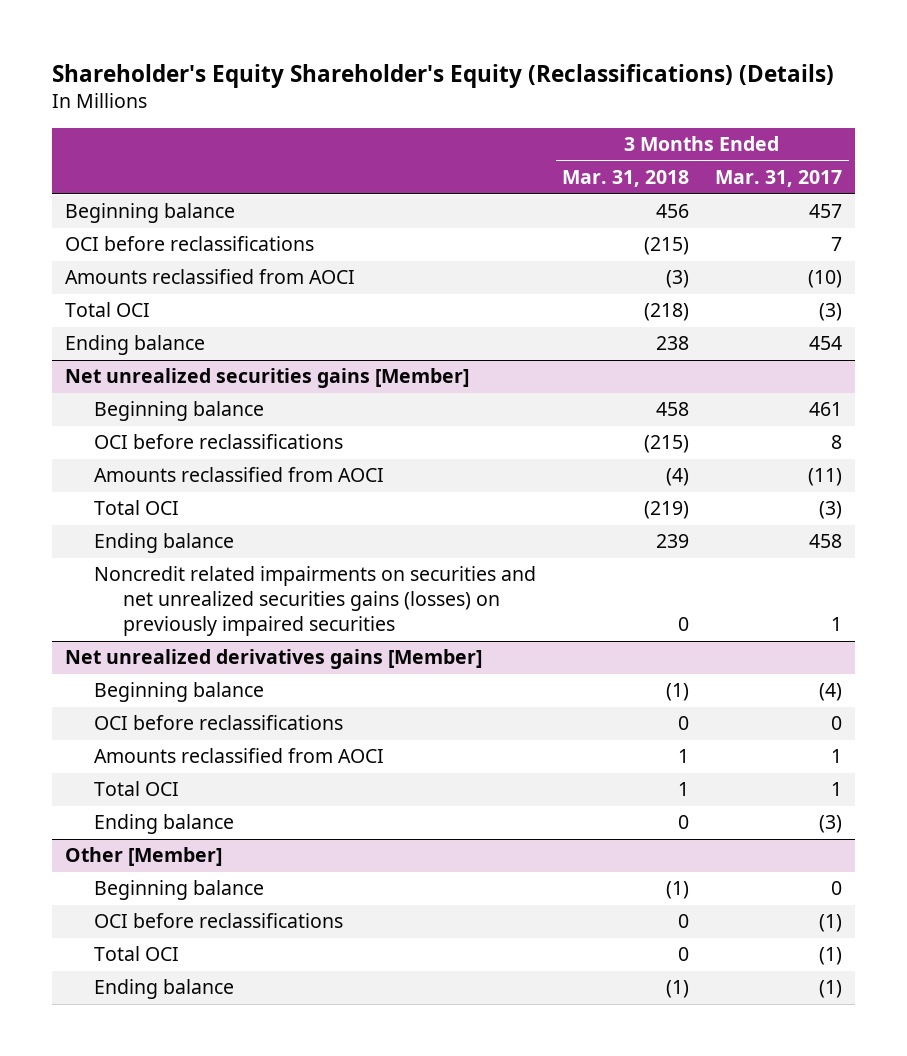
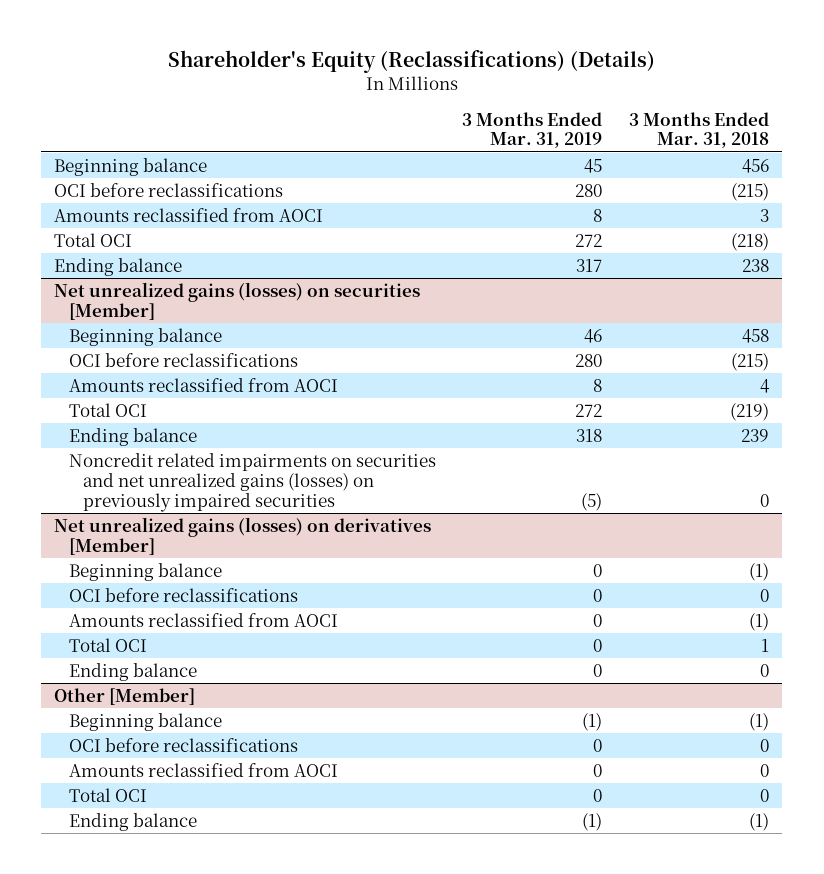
[52,64,835,89] Shareholder's Equity Shareholder's Equity (Reclassifications) (Details) -> [167,50,655,74] Shareholder's Equity (Reclassifications) (Details)
[715,170,843,188] Mar. 31, 2017 -> none
none -> [462,111,603,149] 3 Months Ended Mar. 31, 2019
[666,270,690,289] (3) -> [760,208,770,222] 3
[65,368,470,389] Net unrealized securities gains [Member] -> [54,281,421,320] Net unrealized gains (losses) on securities [Member]
[666,468,690,487] (4) -> [760,378,771,393] 4
[93,566,536,637] Noncredit related impairments on securities and net unrealized securities gains (losses) on previously impaired securities -> [68,452,436,512] Noncredit related impairments on securities and net unrealized gains (losses) on previously impaired securities
[65,649,483,670] Net unrealized derivatives gains [Member] -> [54,516,432,555] Net unrealized gains (losses) on derivatives [Member]
[678,749,690,764] 1 -> [749,612,770,631] (1)
none -> [68,762,338,777] Amounts reclassified from AOCI

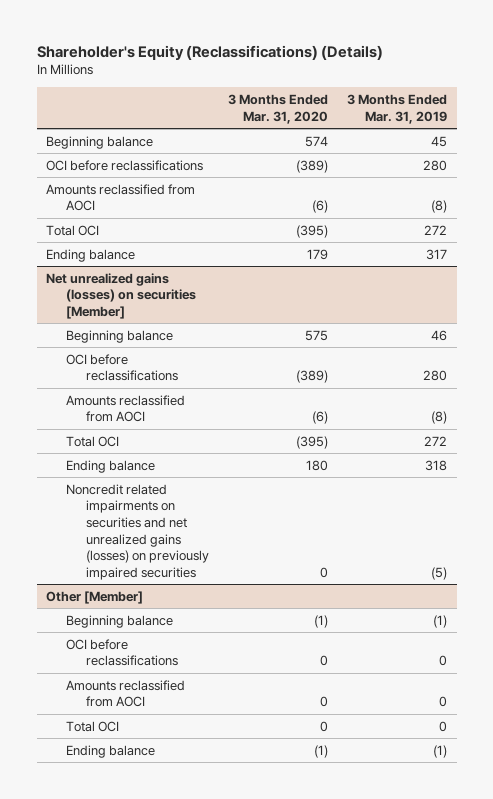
[629,111,770,149] 3 Months Ended Mar. 31, 2018 -> none
none -> [228,93,329,124] 3 Months Ended Mar. 31, 2020
[593,208,603,222] 8 -> [431,200,448,214] (8)
[593,378,603,392] 8 -> [431,411,448,425] (8)
[54,516,432,555] Net unrealized gains (losses) on derivatives [Member] -> none
[68,562,222,581] Beginning balance -> none
[68,587,298,602] OCI before reclassifications -> none
[68,612,338,627] Amounts reclassified from AOCI -> none
[68,637,147,652] Total OCI -> none
[68,662,197,681] Ending balance -> none

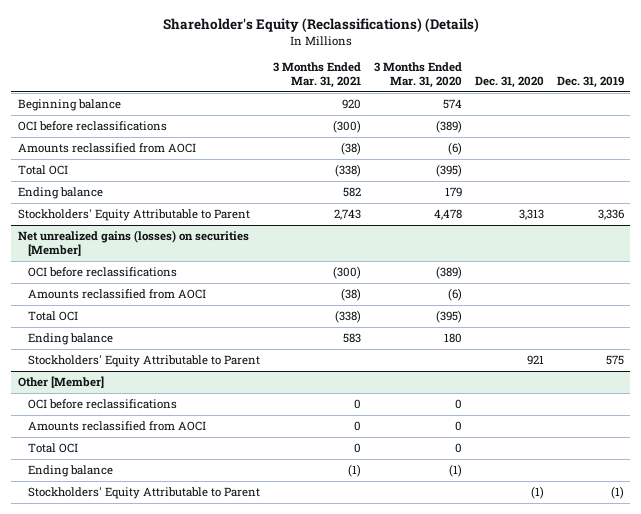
[347,93,448,124] 3 Months Ended Mar. 31, 2019 -> none
none -> [273,62,362,89] 3 Months Ended Mar. 31, 2021
none -> [475,76,545,89] Dec. 31, 2020
none -> [556,76,624,89] Dec. 31, 2019
none -> [17,208,250,221] Stockholders' Equity Attributable to Parent
[66,329,174,343] Beginning balance -> none
[66,483,210,580] Noncredit related impairments on securities and net unrealized gains (losses) on previously impaired securities -> none
none -> [28,354,261,367] Stockholders' Equity Attributable to Parent
[66,614,174,628] Beginning balance -> none
none -> [28,486,261,499] Stockholders' Equity Attributable to Parent

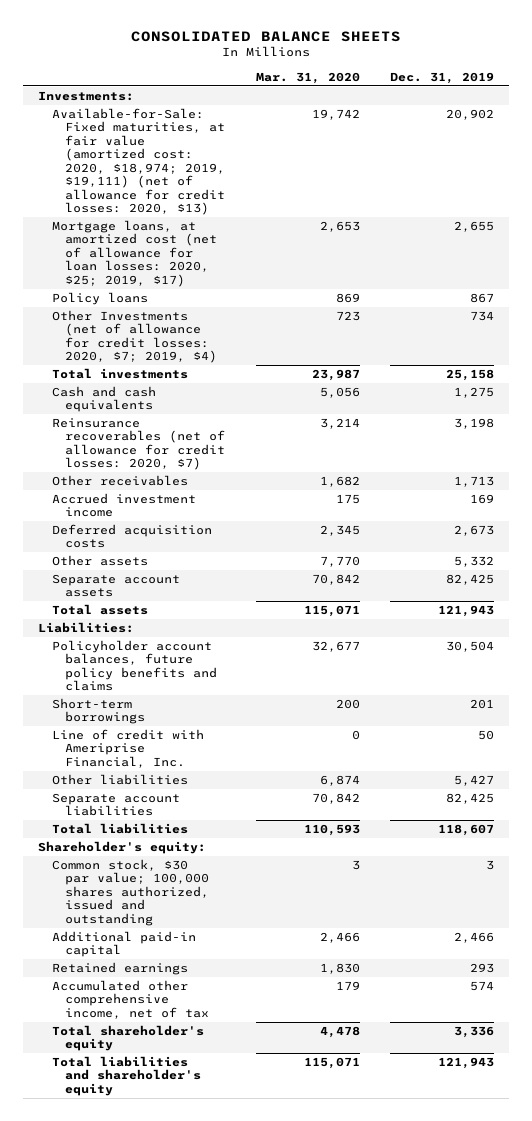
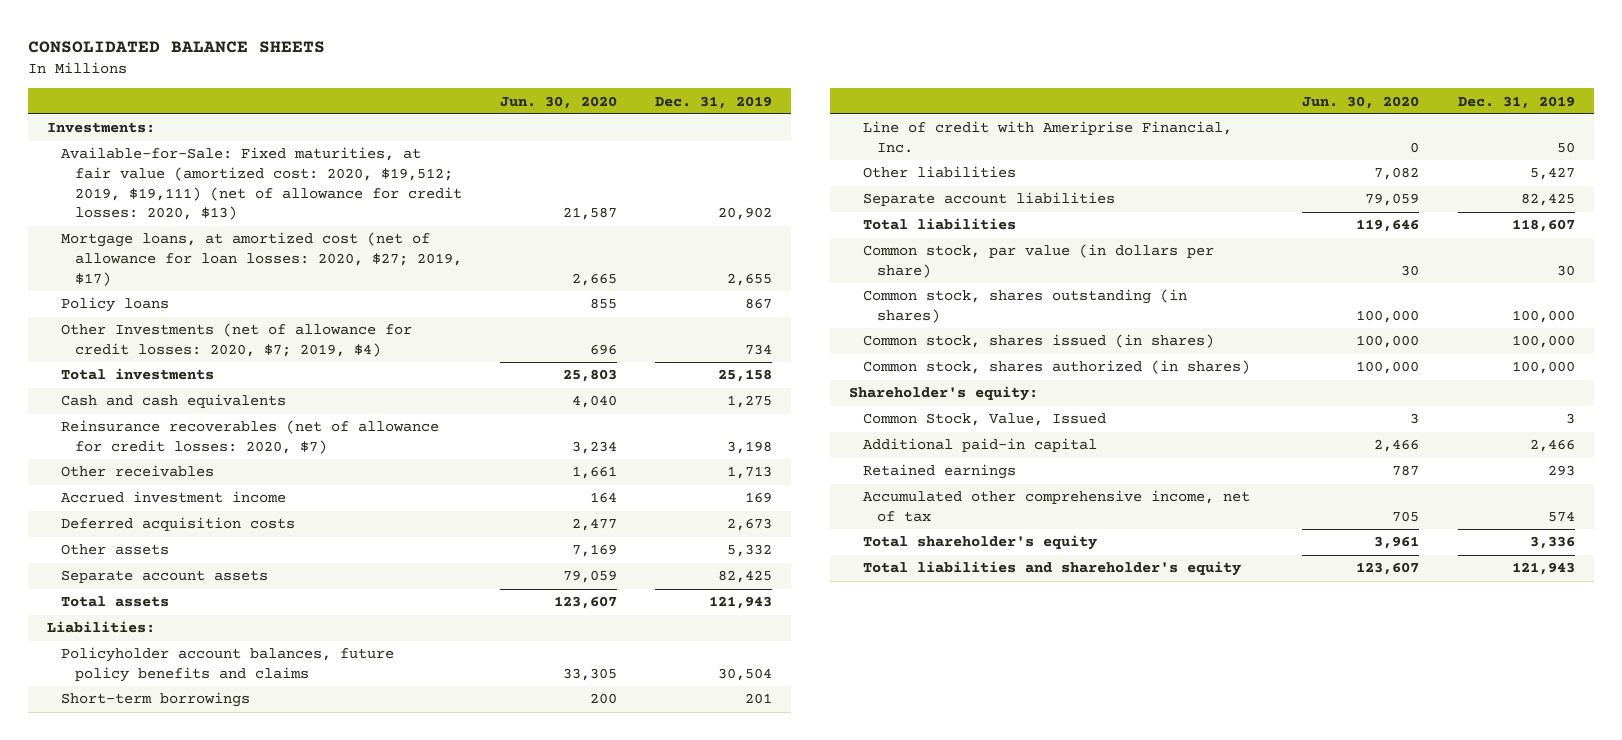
[255,71,360,84] Mar. 31, 2020 -> none
none -> [499,95,617,109] Jun. 30, 2020
[51,107,226,216] Available-for-Sale: Fixed maturities, at fair value (amortized cost: 2020, $18,974; 2019, $19,111) (net of allowance for credit losses: 2020, $13) -> [60,147,462,221] Available-for-Sale: Fixed maturities, at fair value (amortized cost: 2020, $19,512; 2019, $19,111) (net of allowance for credit losses: 2020, $13)
[51,219,218,287] Mortgage loans, at amortized cost (net of allowance for loan losses: 2020, $25; 2019, $17) -> [60,232,462,286] Mortgage loans, at amortized cost (net of allowance for loan losses: 2020, $27; 2019, $17)
none -> [863,244,1215,278] Common stock, par value (in dollars per share)
none -> [863,289,1188,323] Common stock, shares outstanding (in shares)
none -> [863,334,1215,349] Common stock, shares issued (in shares)
none -> [863,360,1251,375] Common stock, shares authorized (in shares)
[51,858,210,926] Common stock, $30 par value; 100,000 shares authorized, issued and outstanding -> [863,413,1107,427] Common Stock, Value, Issued

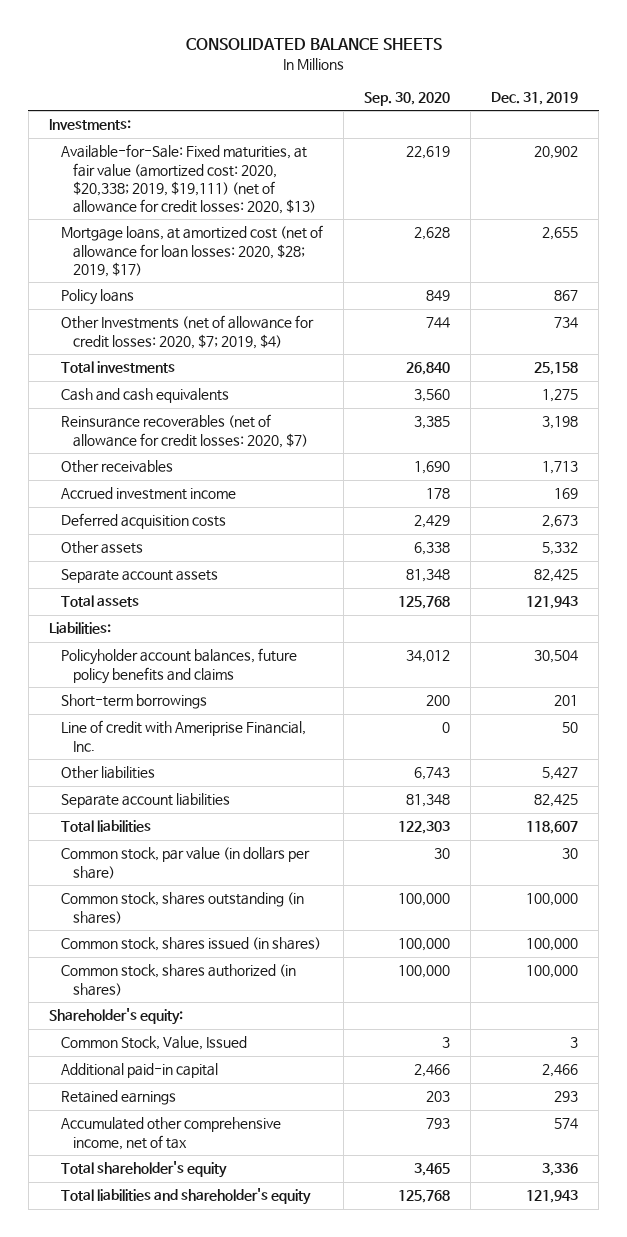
[499,95,617,109] Jun. 30, 2020 -> none
none -> [364,91,451,106] Sep. 30, 2020
[60,147,462,221] Available-for-Sale: Fixed maturities, at fair value (amortized cost: 2020, $19,512; 2019, $19,111) (net of allowance for credit losses: 2020, $13) -> [61,144,317,214] Available-for-Sale: Fixed maturities, at fair value (amortized cost: 2020, $20,338; 2019, $19,111) (net of allowance for credit losses: 2020, $13)
[60,232,462,286] Mortgage loans, at amortized cost (net of allowance for loan losses: 2020, $27; 2019, $17) -> [61,225,324,277] Mortgage loans, at amortized cost (net of allowance for loan losses: 2020, $28; 2019, $17)

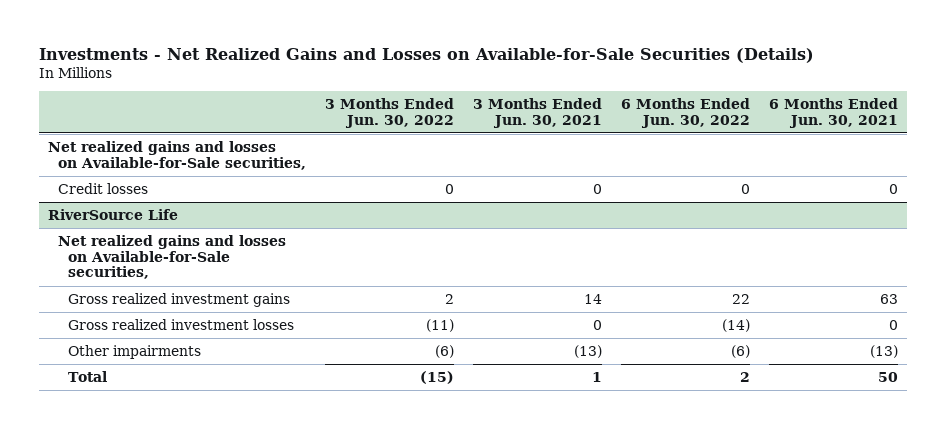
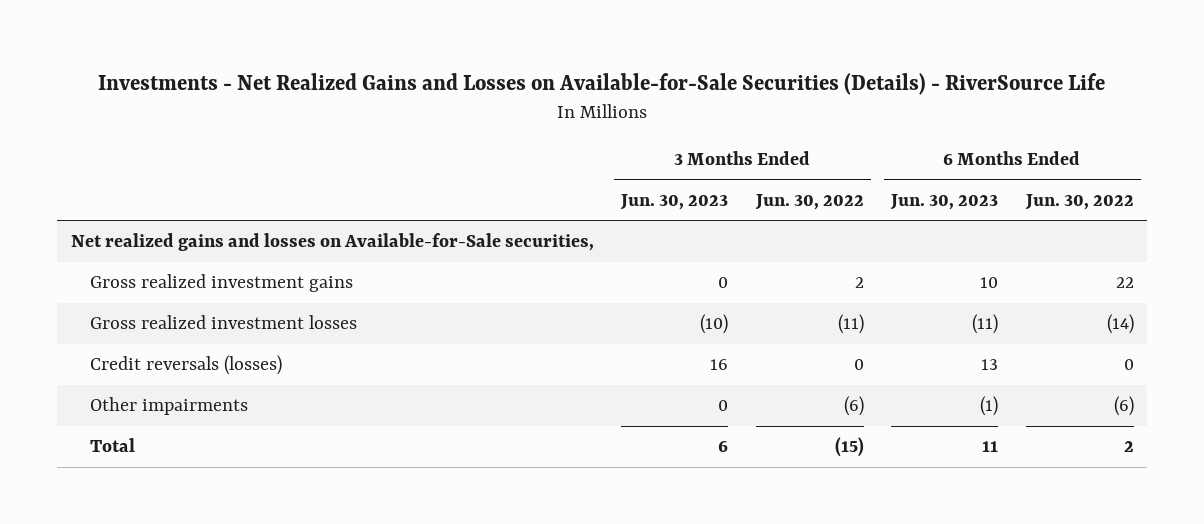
[39,47,815,63] Investments - Net Realized Gains and Losses on Available-for-Sale Securities (Details) -> [98,72,1106,95] Investments - Net Realized Gains and Losses on Available-for-Sale Securities (Details) - RiverSource Life
[472,98,602,128] 3 Months Ended Jun. 30, 2021 -> none
[768,98,898,128] 6 Months Ended Jun. 30, 2021 -> none
none -> [620,194,729,211] Jun. 30, 2023
none -> [890,194,999,211] Jun. 30, 2023
[58,182,149,194] Credit losses -> none
[48,208,179,220] RiverSource Life -> none
[58,234,287,280] Net realized gains and losses on Available-for-Sale securities, -> none
none -> [89,355,282,376] Credit reversals (losses)

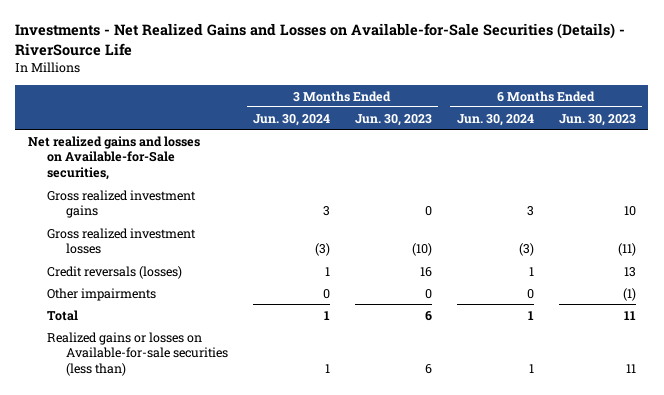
[754,194,864,211] Jun. 30, 2022 -> none
[1024,194,1134,211] Jun. 30, 2022 -> none
none -> [252,113,330,126] Jun. 30, 2024
none -> [456,113,534,126] Jun. 30, 2024
none -> [46,331,228,377] Realized gains or losses on Available-for-sale securities (less than)

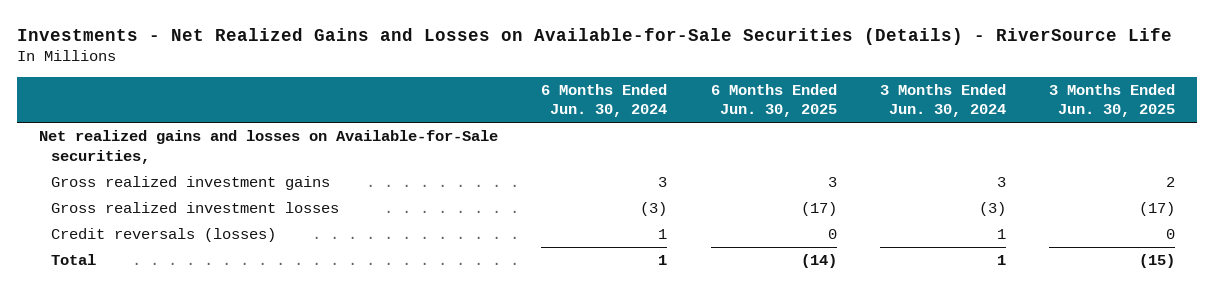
[354,113,432,126] Jun. 30, 2023 -> none
[558,113,636,126] Jun. 30, 2023 -> none
none -> [710,83,837,118] 6 Months Ended Jun. 30, 2025
none -> [1049,83,1176,118] 3 Months Ended Jun. 30, 2025
[46,287,156,301] Other impairments -> none
[46,331,228,377] Realized gains or losses on Available-for-sale securities (less than) -> none

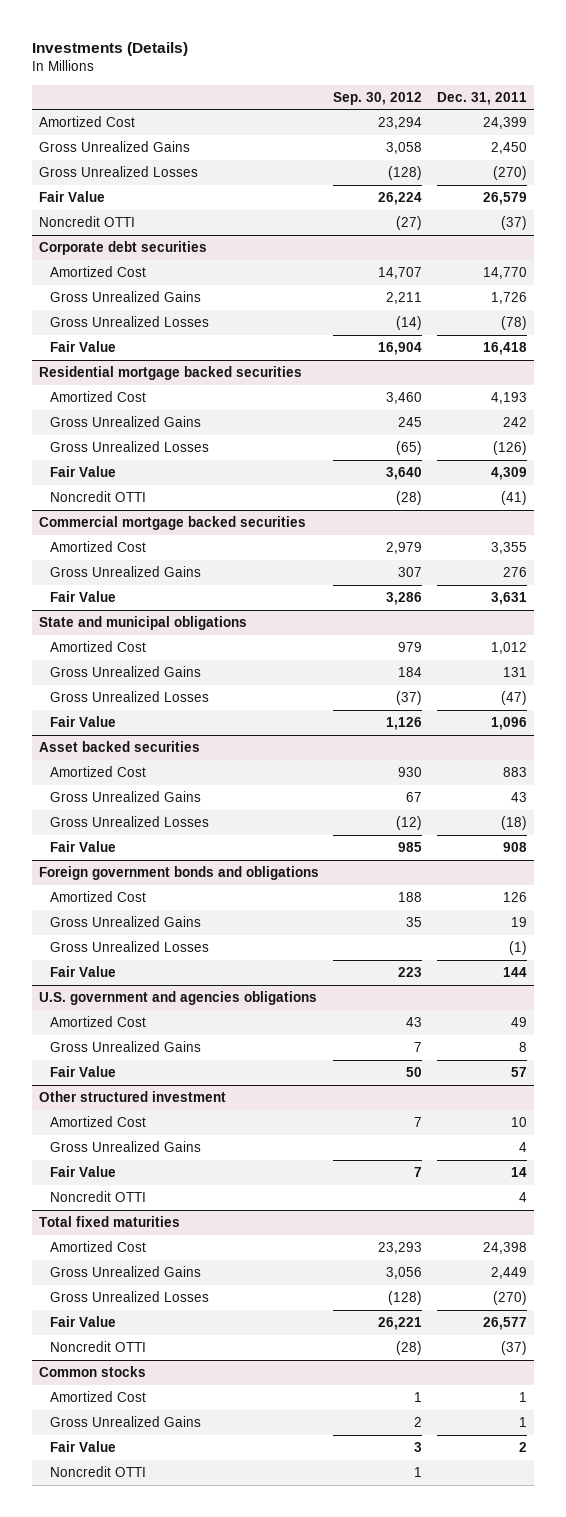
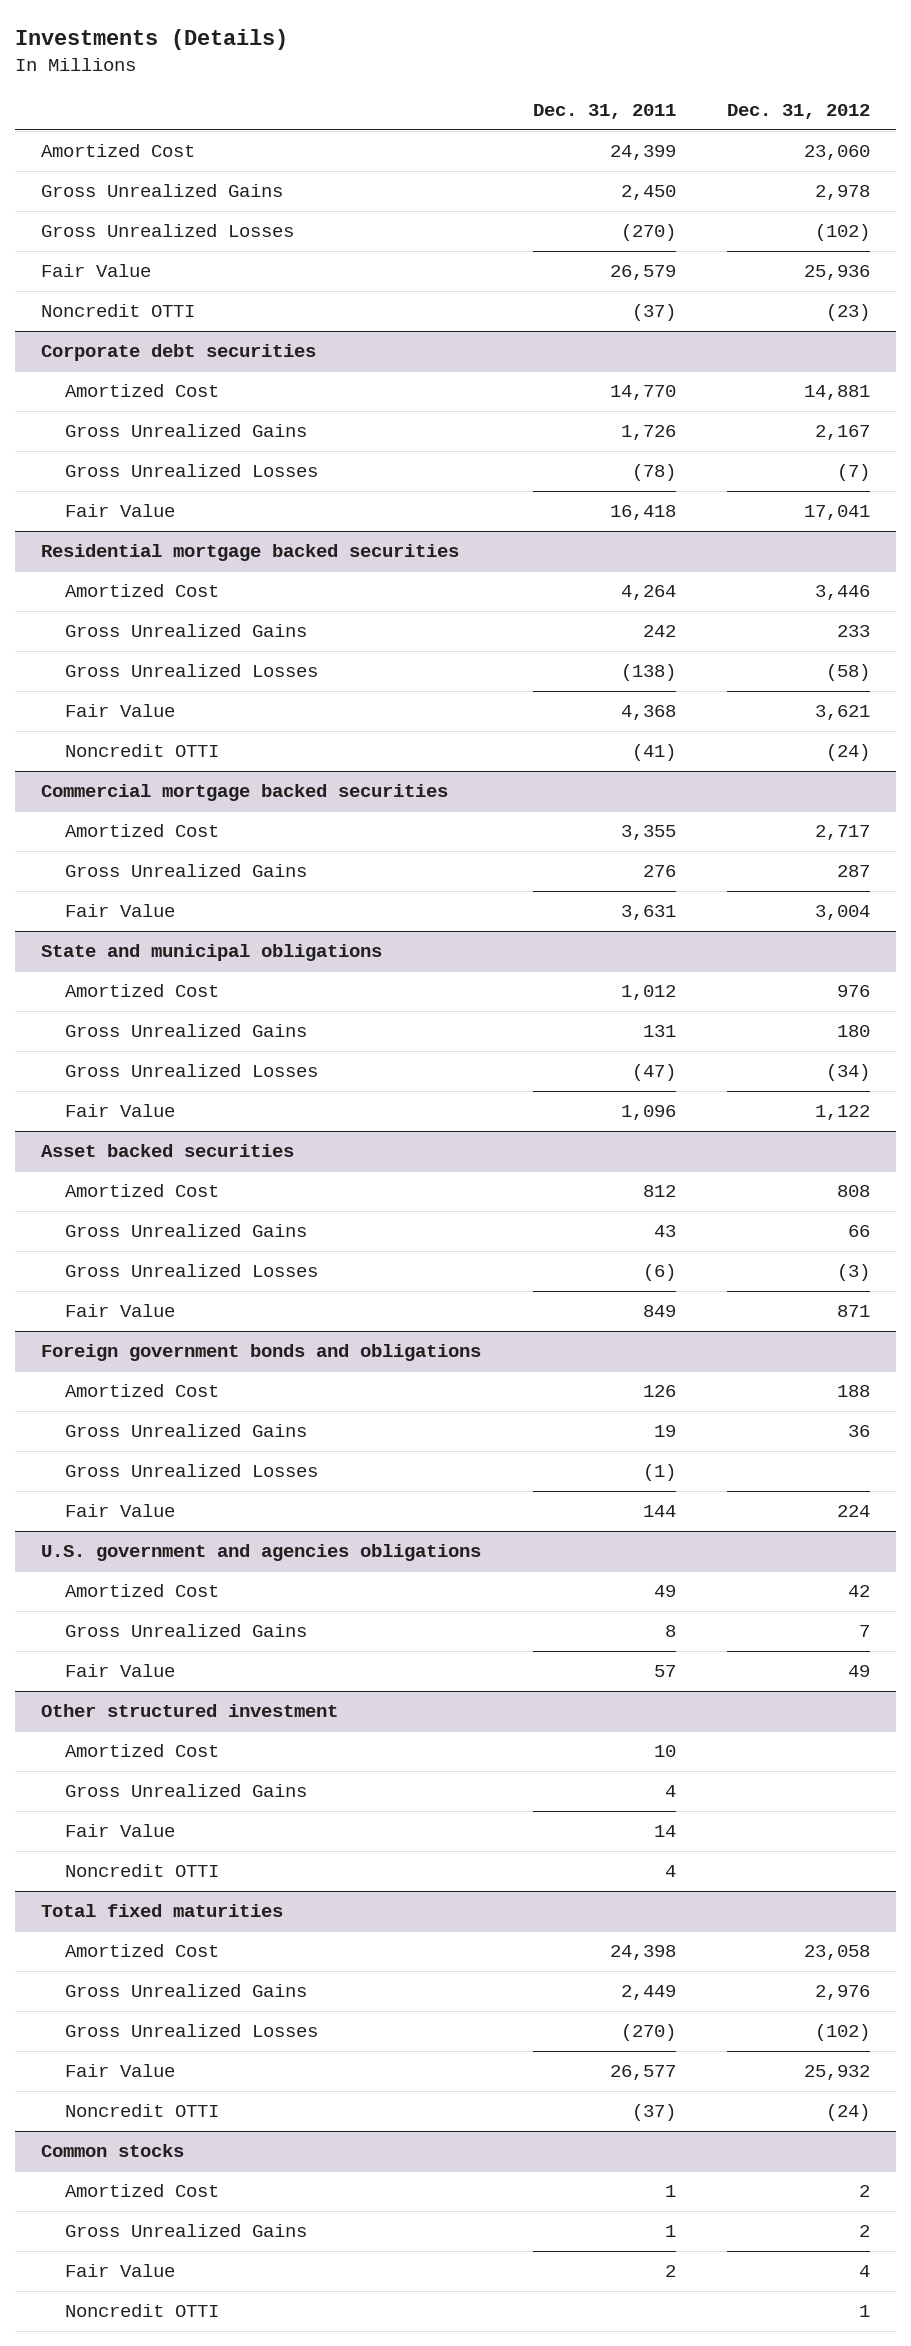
[333,91,423,105] Sep. 30, 2012 -> none
none -> [727,104,871,120] Dec. 31, 2012
[490,392,527,405] 4,193 -> [620,585,676,601] 4,264
[492,441,527,456] (126) -> [620,664,676,682] (138)
[490,467,527,481] 4,309 -> [620,705,676,721] 4,368
[502,767,527,778] 883 -> [642,1185,676,1198] 812
[500,816,527,831] (18) -> [642,1264,676,1282] (6)
[502,842,527,853] 908 -> [642,1305,676,1318] 849

